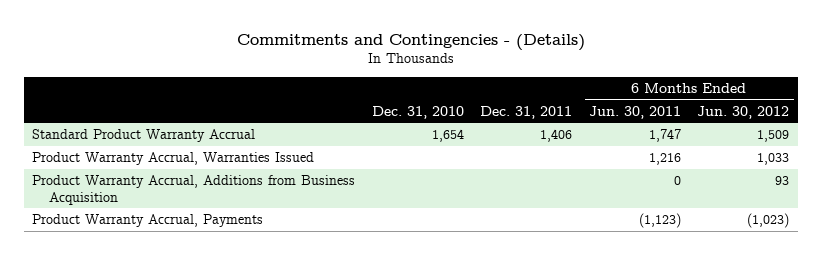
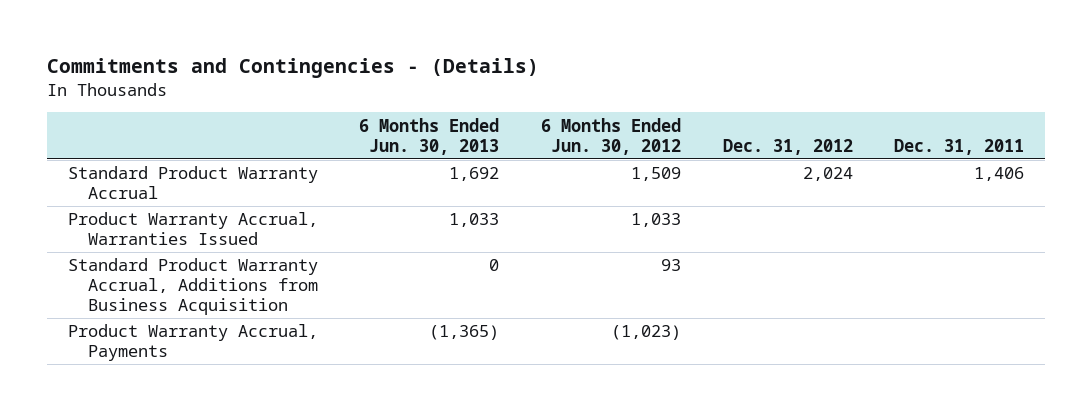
[371,105,464,119] Dec. 31, 2010 -> none
[588,105,681,119] Jun. 30, 2011 -> none
none -> [359,117,500,155] 6 Months Ended Jun. 30, 2013
none -> [722,138,853,155] Dec. 31, 2012
[32,175,356,205] Product Warranty Accrual, Additions from Business Acquisition -> [67,258,318,315] Standard Product Warranty Accrual, Additions from Business Acquisition

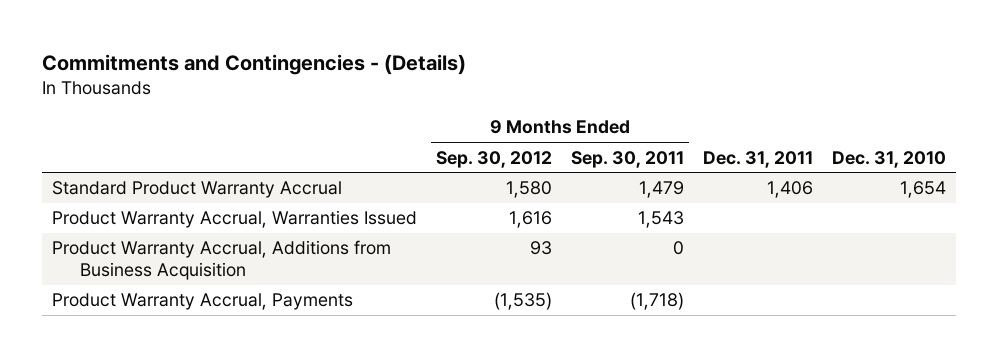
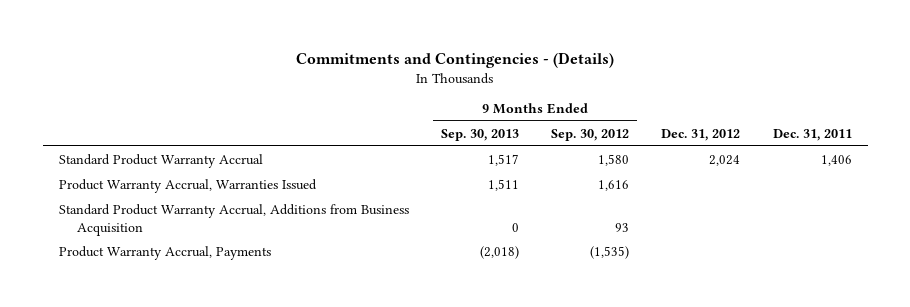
[570,150,684,168] Sep. 30, 2011 -> none
[832,150,947,168] Dec. 31, 2010 -> none
none -> [440,128,519,141] Sep. 30, 2013
none -> [661,128,741,141] Dec. 31, 2012
[51,240,391,280] Product Warranty Accrual, Additions from Business Acquisition -> [58,203,409,236] Standard Product Warranty Accrual, Additions from Business Acquisition

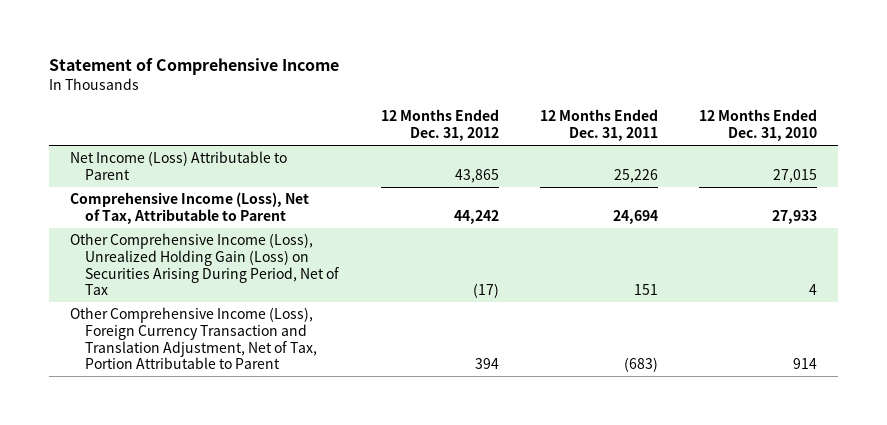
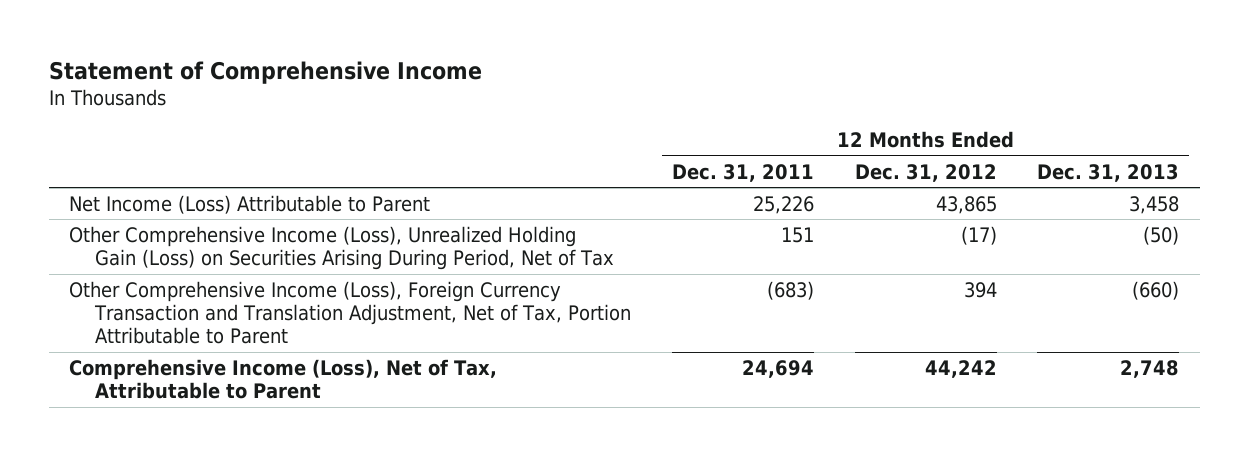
[699,109,818,142] 12 Months Ended Dec. 31, 2010 -> none
none -> [1037,163,1180,182] Dec. 31, 2013
[69,192,309,224] Comprehensive Income (Loss), Net of Tax, Attributable to Parent -> [69,358,498,399] Comprehensive Income (Loss), Net of Tax, Attributable to Parent

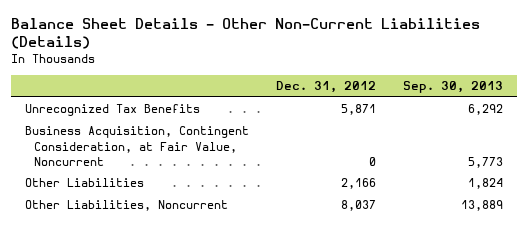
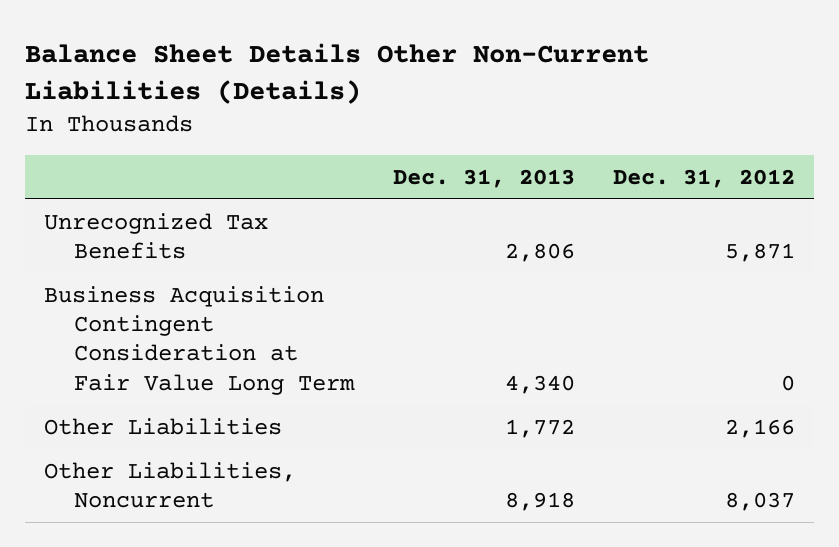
[11,18,481,50] Balance Sheet Details - Other Non-Current Liabilities (Details) -> [24,42,649,104] Balance Sheet Details Other Non-Current Liabilities (Details)
[403,81,504,94] Sep. 30, 2013 -> none
none -> [392,168,575,188] Dec. 31, 2013
[24,126,249,166] Business Acquisition, Contingent Consideration, at Fair Value, Noncurrent -> [44,285,355,395] Business Acquisition Contingent Consideration at Fair Value Long Term

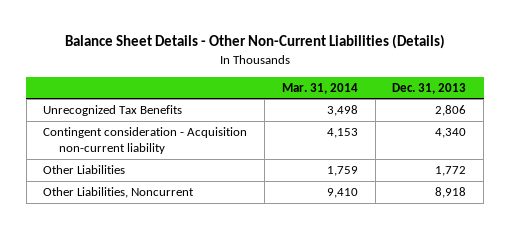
[24,42,649,104] Balance Sheet Details Other Non-Current Liabilities (Details) -> [64,34,445,50] Balance Sheet Details - Other Non-Current Liabilities (Details)
[613,168,796,188] Dec. 31, 2012 -> none
none -> [281,82,358,94] Mar. 31, 2014
[44,285,355,395] Business Acquisition Contingent Consideration at Fair Value Long Term -> [43,127,248,154] Contingent consideration - Acquisition non-current liability

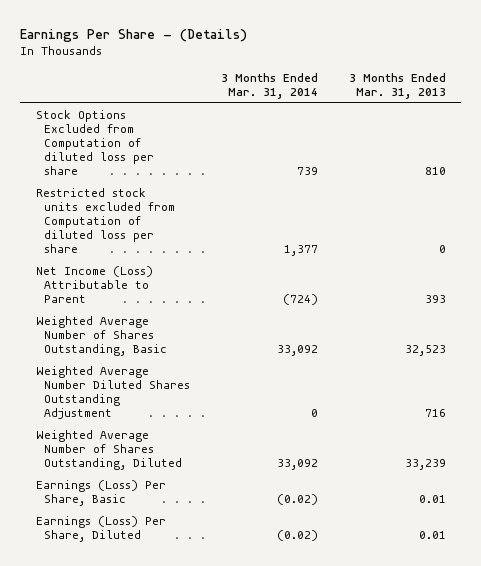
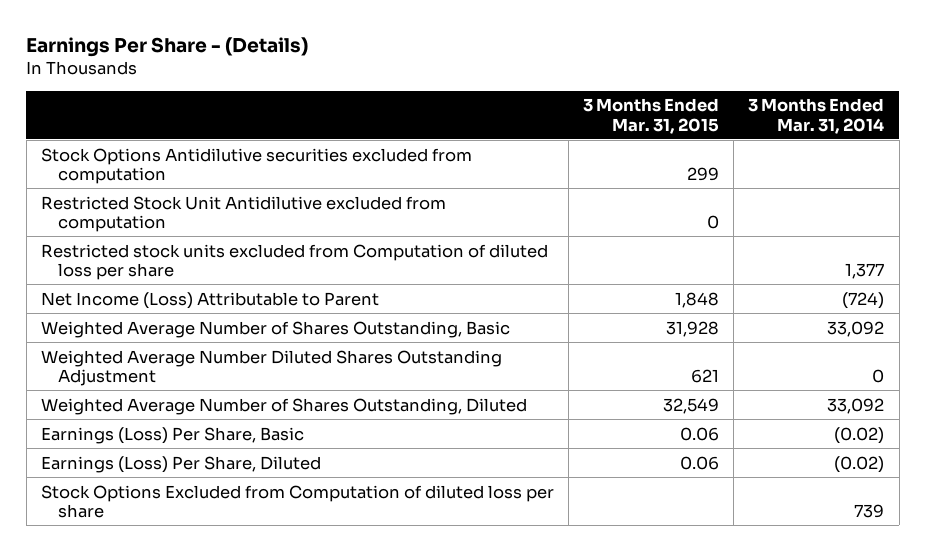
[348,72,446,99] 3 Months Ended Mar. 31, 2013 -> none
none -> [583,98,720,134] 3 Months Ended Mar. 31, 2015
none -> [40,147,472,184] Stock Options Antidilutive securities excluded from computation
none -> [40,195,446,232] Restricted Stock Unit Antidilutive excluded from computation
[35,110,155,176] Stock Options Excluded from Computation of diluted loss per share -> [40,484,554,518] Stock Options Excluded from Computation of diluted loss per share

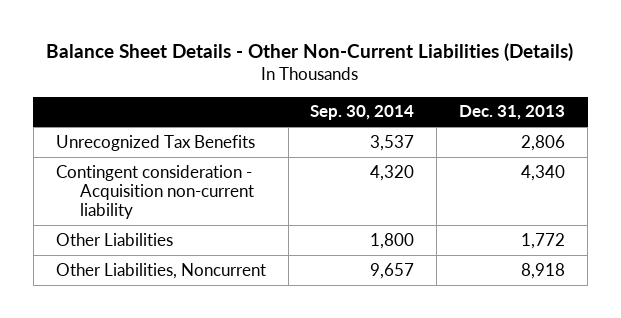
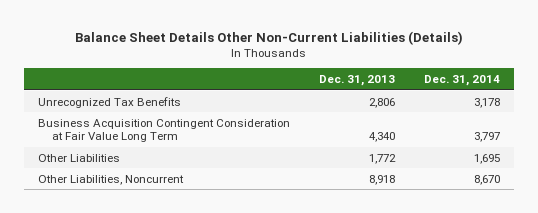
[46,43,574,62] Balance Sheet Details - Other Non-Current Liabilities (Details) -> [75,30,464,45] Balance Sheet Details Other Non-Current Liabilities (Details)
[310,105,415,121] Sep. 30, 2014 -> none
none -> [424,75,501,87] Dec. 31, 2014
[55,164,254,219] Contingent consideration - Acquisition non-current liability -> [38,118,291,143] Business Acquisition Contingent Consideration at Fair Value Long Term

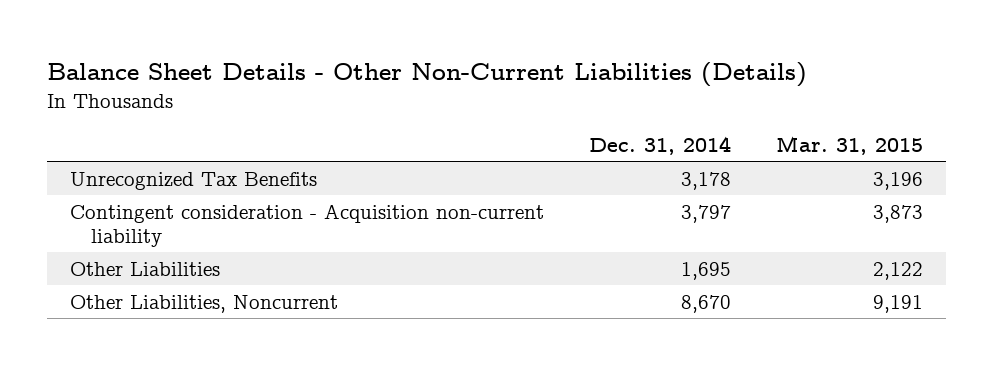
[75,30,464,45] Balance Sheet Details Other Non-Current Liabilities (Details) -> [47,61,808,87] Balance Sheet Details - Other Non-Current Liabilities (Details)
[319,75,396,87] Dec. 31, 2013 -> none
none -> [776,136,924,156] Mar. 31, 2015
[38,118,291,143] Business Acquisition Contingent Consideration at Fair Value Long Term -> [69,203,544,247] Contingent consideration - Acquisition non-current liability

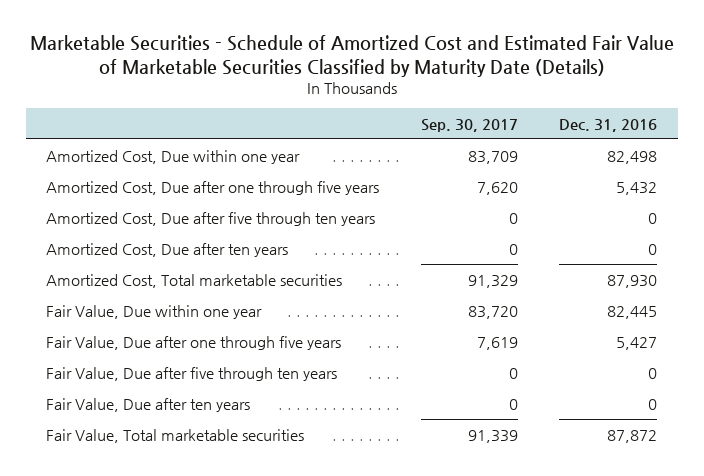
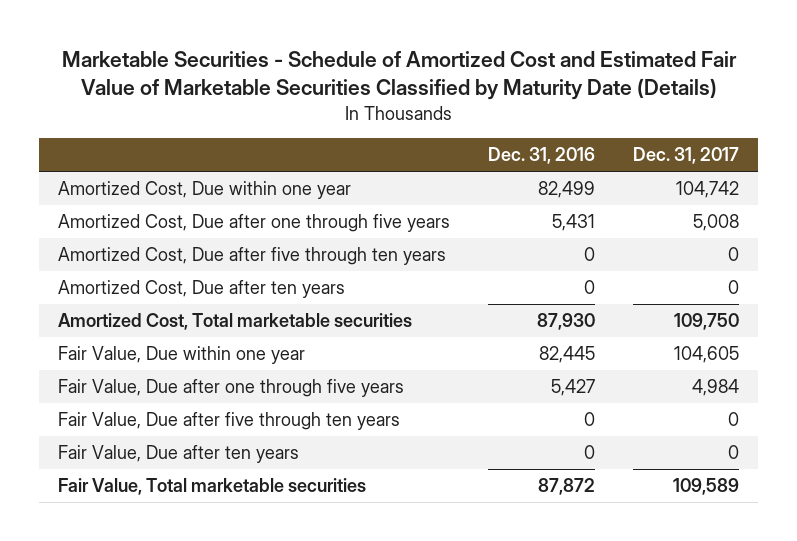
[420,118,518,132] Sep. 30, 2017 -> none
none -> [632,147,739,165] Dec. 31, 2017
[607,150,658,164] 82,498 -> [538,181,596,199] 82,499
[616,181,658,195] 5,432 -> [552,214,596,232] 5,431

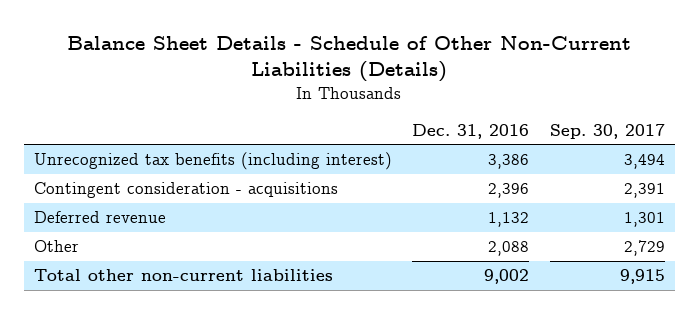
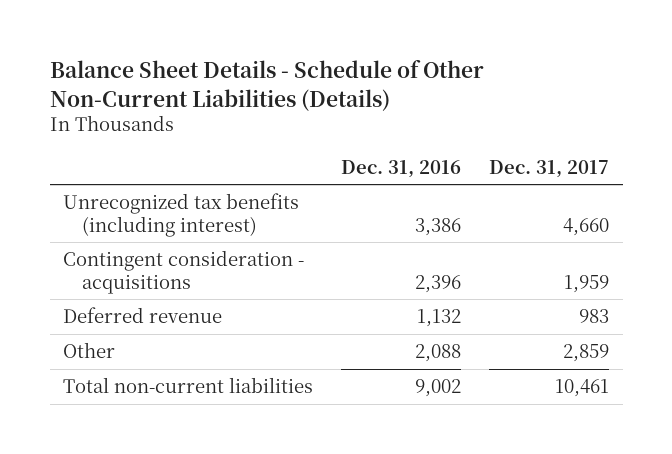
[549,123,665,139] Sep. 30, 2017 -> none
none -> [488,159,609,178] Dec. 31, 2017
[33,269,333,282] Total other non-current liabilities -> [63,377,314,394] Total non-current liabilities

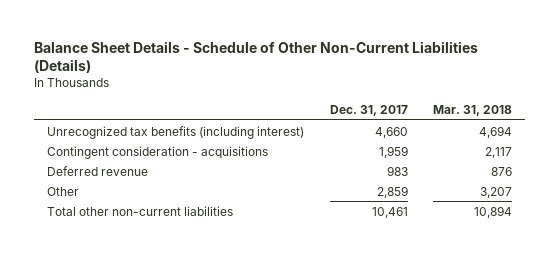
[341,159,462,178] Dec. 31, 2016 -> none
none -> [433,104,513,116] Mar. 31, 2018
[63,377,314,394] Total non-current liabilities -> [46,205,233,216] Total other non-current liabilities

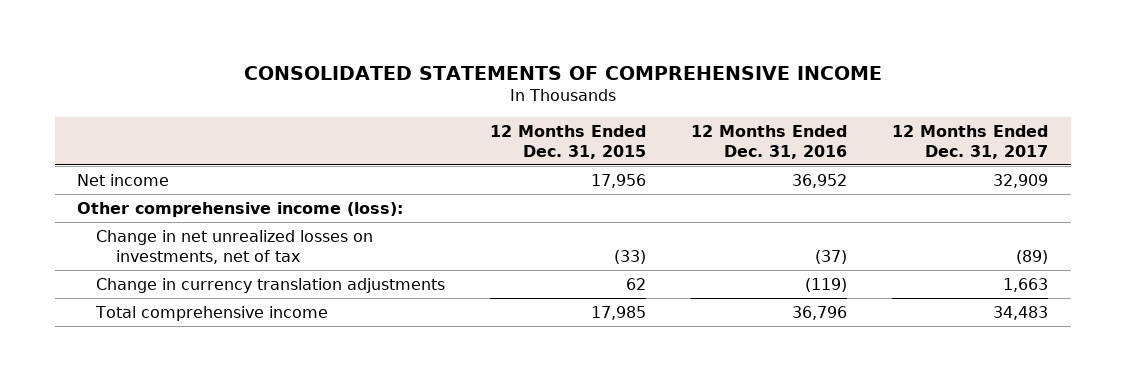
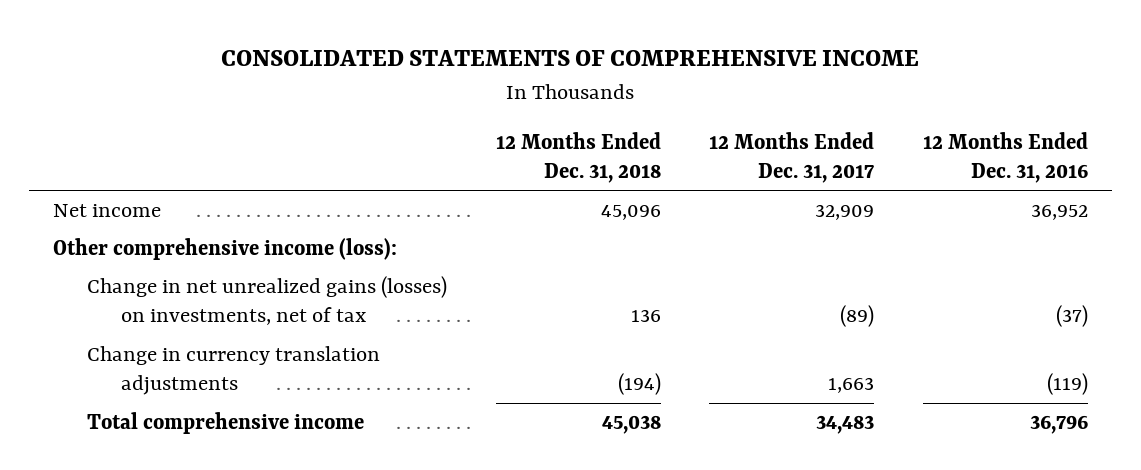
[490,125,647,159] 12 Months Ended Dec. 31, 2015 -> none
none -> [495,131,661,184] 12 Months Ended Dec. 31, 2018
[96,229,374,264] Change in net unrealized losses on investments, net of tax -> [87,276,448,326] Change in net unrealized gains (losses) on investments, net of tax

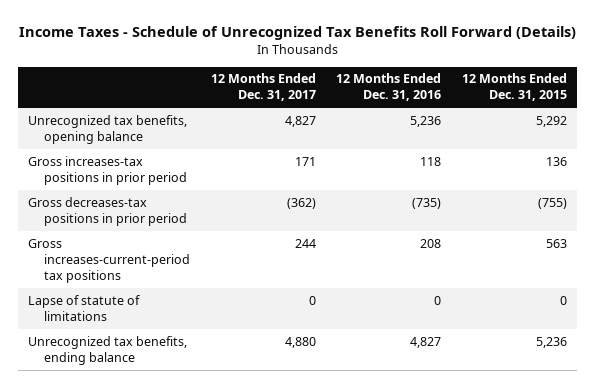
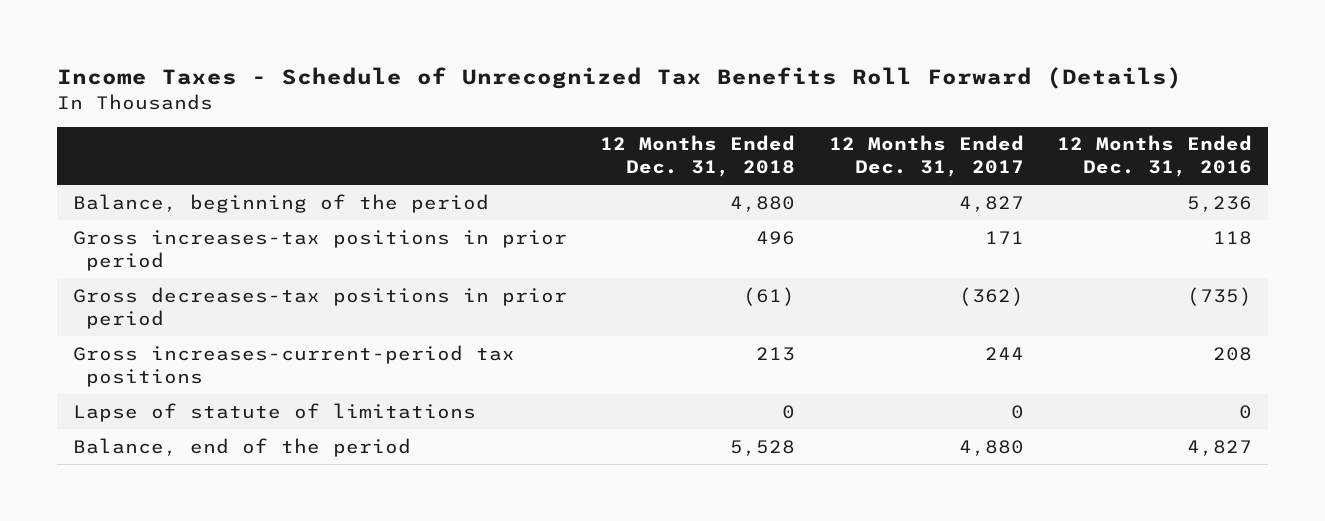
[461,73,567,102] 12 Months Ended Dec. 31, 2015 -> none
none -> [600,135,796,178] 12 Months Ended Dec. 31, 2018
[28,114,188,144] Unrecognized tax benefits, opening balance -> [73,193,490,213] Balance, beginning of the period
[28,335,188,365] Unrecognized tax benefits, ending balance -> [73,437,412,457] Balance, end of the period

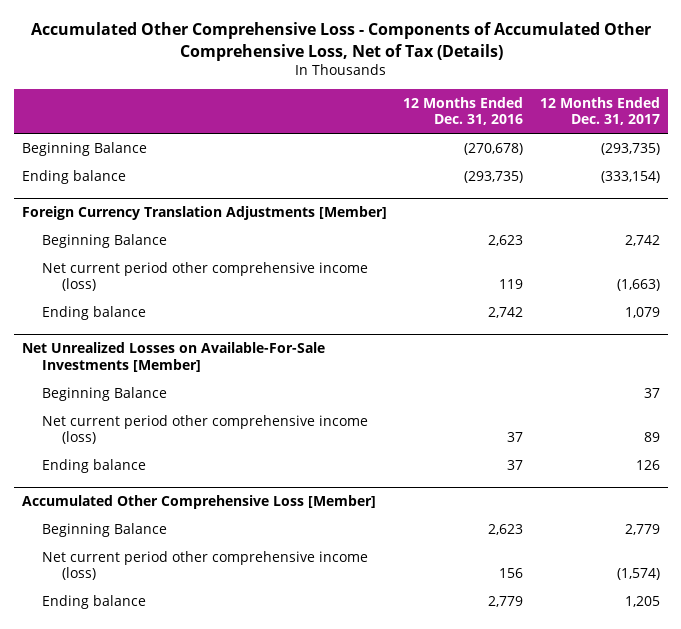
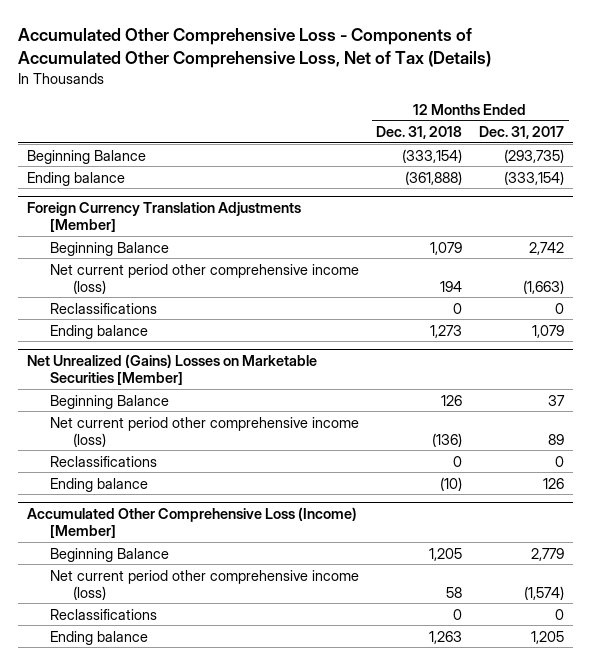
[403,96,524,126] 12 Months Ended Dec. 31, 2016 -> none
none -> [376,126,463,140] Dec. 31, 2018
none -> [49,302,157,314] Reclassifications
[21,342,325,372] Net Unrealized Losses on Available-For-Sale Investments [Member] -> [26,354,317,386] Net Unrealized (Gains) Losses on Marketable Securities [Member]
none -> [49,455,157,467] Reclassifications
[21,495,376,510] Accumulated Other Comprehensive Loss [Member] -> [26,507,357,539] Accumulated Other Comprehensive Loss (Income) [Member]
none -> [49,608,157,620] Reclassifications

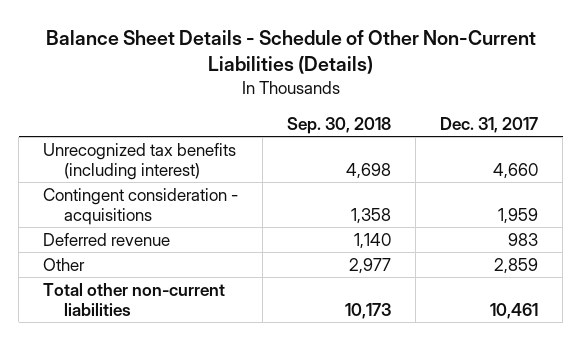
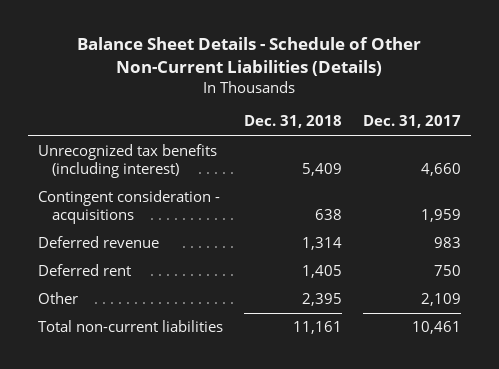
[287,117,392,135] Sep. 30, 2018 -> none
none -> [243,115,342,129] Dec. 31, 2018
none -> [38,264,132,277] Deferred rent
[494,257,539,274] 2,859 -> [420,293,461,307] 2,109
[43,282,226,316] Total other non-current liabilities -> [38,320,224,333] Total non-current liabilities

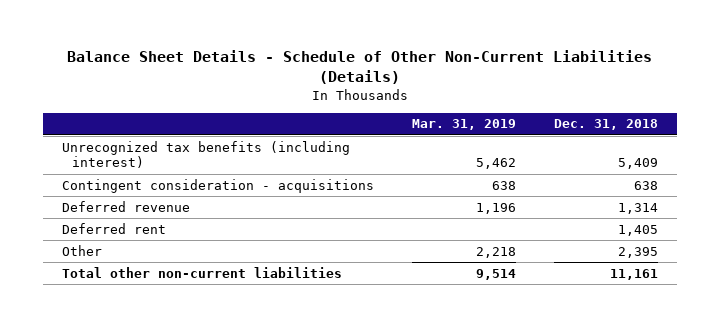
[362,115,461,129] Dec. 31, 2017 -> none
none -> [411,119,516,131] Mar. 31, 2019
[38,320,224,333] Total non-current liabilities -> [61,266,342,278] Total other non-current liabilities

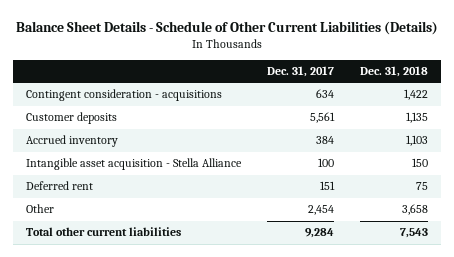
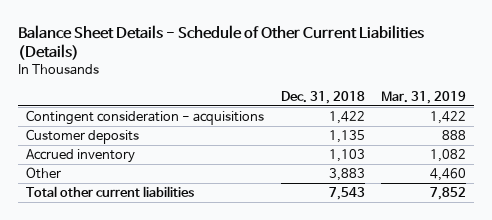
[267,65,335,77] Dec. 31, 2017 -> none
none -> [380,90,466,104] Mar. 31, 2019
[26,158,243,171] Intangible asset acquisition - Stella Alliance -> none
[26,181,94,191] Deferred rent -> none
[401,204,428,216] 3,658 -> [328,168,365,182] 3,883

